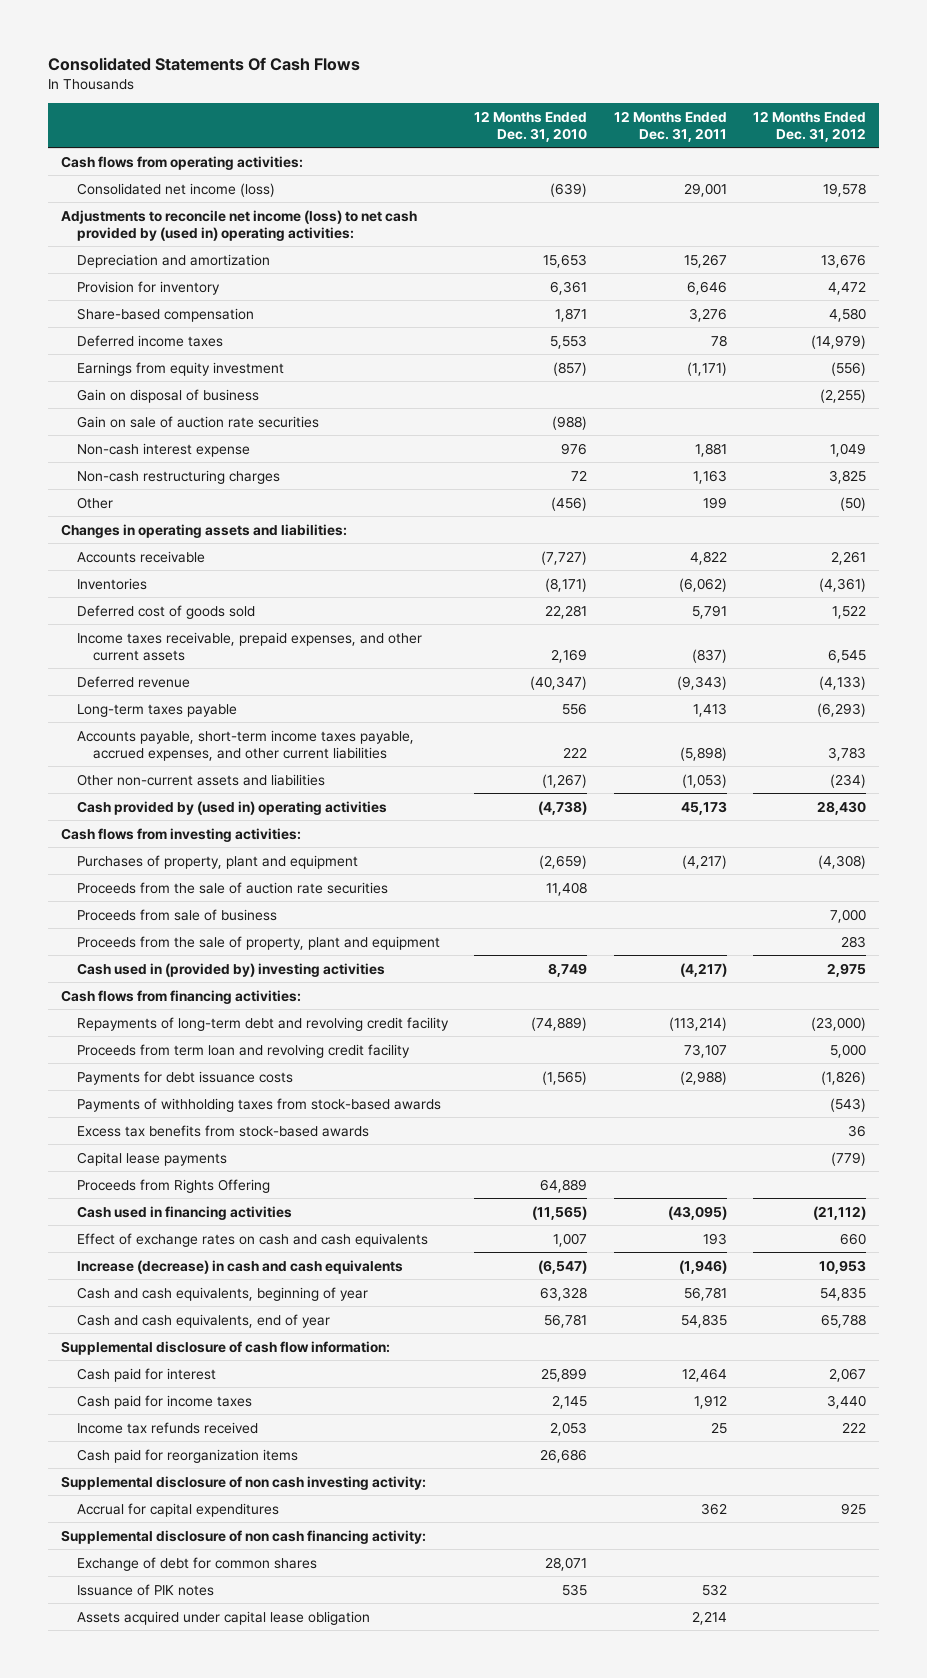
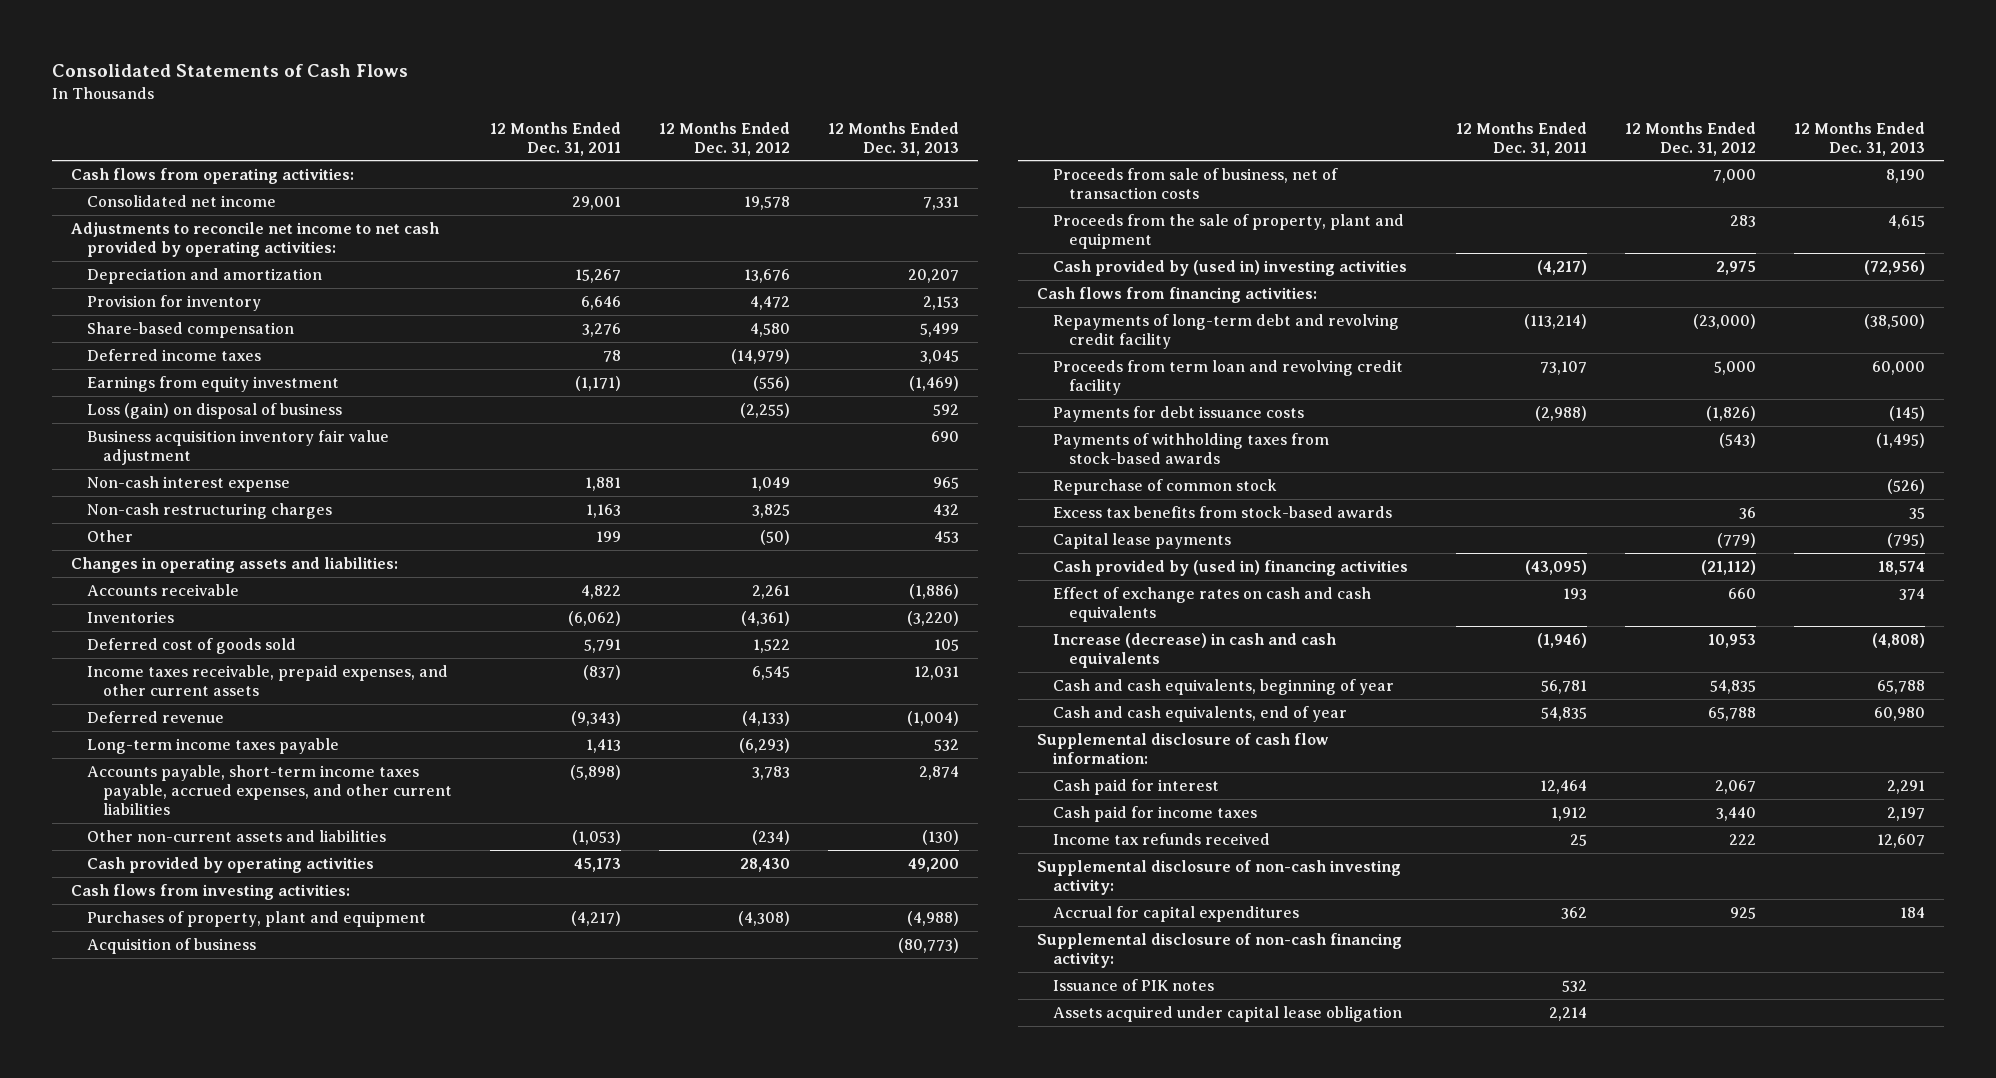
[47,56,360,71] Consolidated Statements Of Cash Flows -> [52,64,409,78] Consolidated Statements of Cash Flows
[474,110,588,142] 12 Months Ended Dec. 31, 2010 -> none
none -> [828,121,960,156] 12 Months Ended Dec. 31, 2013
[77,182,276,197] Consolidated net income (loss) -> [87,194,277,207] Consolidated net income
[60,209,417,241] Adjustments to reconcile net income (loss) to net cash provided by (used in) operating activities: -> [71,221,440,257] Adjustments to reconcile net income to net cash provided by operating activities:
[77,415,320,428] Gain on sale of auction rate securities -> none
[77,388,260,403] Gain on disposal of business -> [87,402,343,419] Loss (gain) on disposal of business
none -> [87,429,390,465] Business acquisition inventory fair value adjustment
[77,703,238,717] Long-term taxes payable -> [87,737,340,754] Long-term income taxes payable
[77,800,388,815] Cash provided by (used in) operating activities -> [87,856,375,873] Cash provided by operating activities
[77,881,389,894] Proceeds from the sale of auction rate securities -> none
none -> [87,937,257,954] Acquisition of business
[77,908,278,921] Proceeds from sale of business -> [1053,167,1339,199] Proceeds from sale of business, net of transaction costs
[77,962,386,977] Cash used in (provided by) investing activities -> [1053,259,1408,276] Cash provided by (used in) investing activities
none -> [1053,478,1278,495] Repurchase of common stock
[77,1178,271,1193] Proceeds from Rights Offering -> none
[77,1205,293,1220] Cash used in financing activities -> [1053,559,1409,576] Cash provided by (used in) financing activities
[77,1448,299,1463] Cash paid for reorganization items -> none
[60,1475,426,1490] Supplemental disclosure of non cash investing activity: -> [1037,859,1402,895] Supplemental disclosure of non-cash investing activity:
[77,1556,318,1571] Exchange of debt for common shares -> none
[60,1529,426,1544] Supplemental disclosure of non cash financing activity: -> [1037,932,1403,968] Supplemental disclosure of non-cash financing activity:

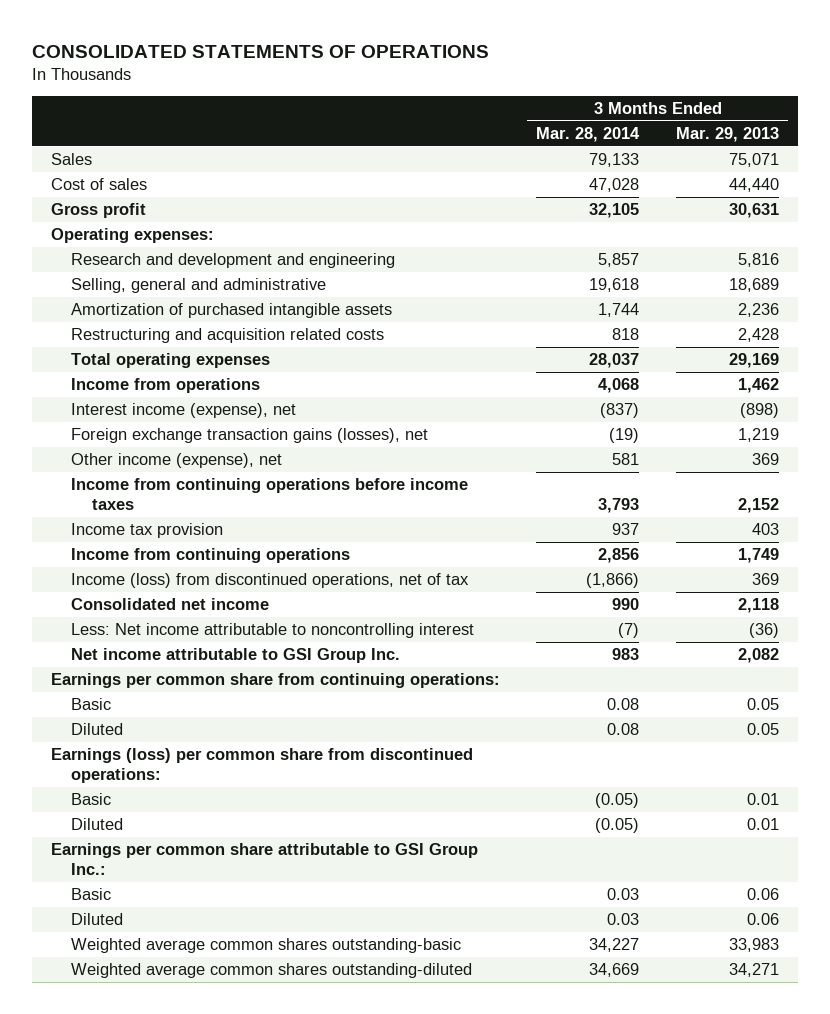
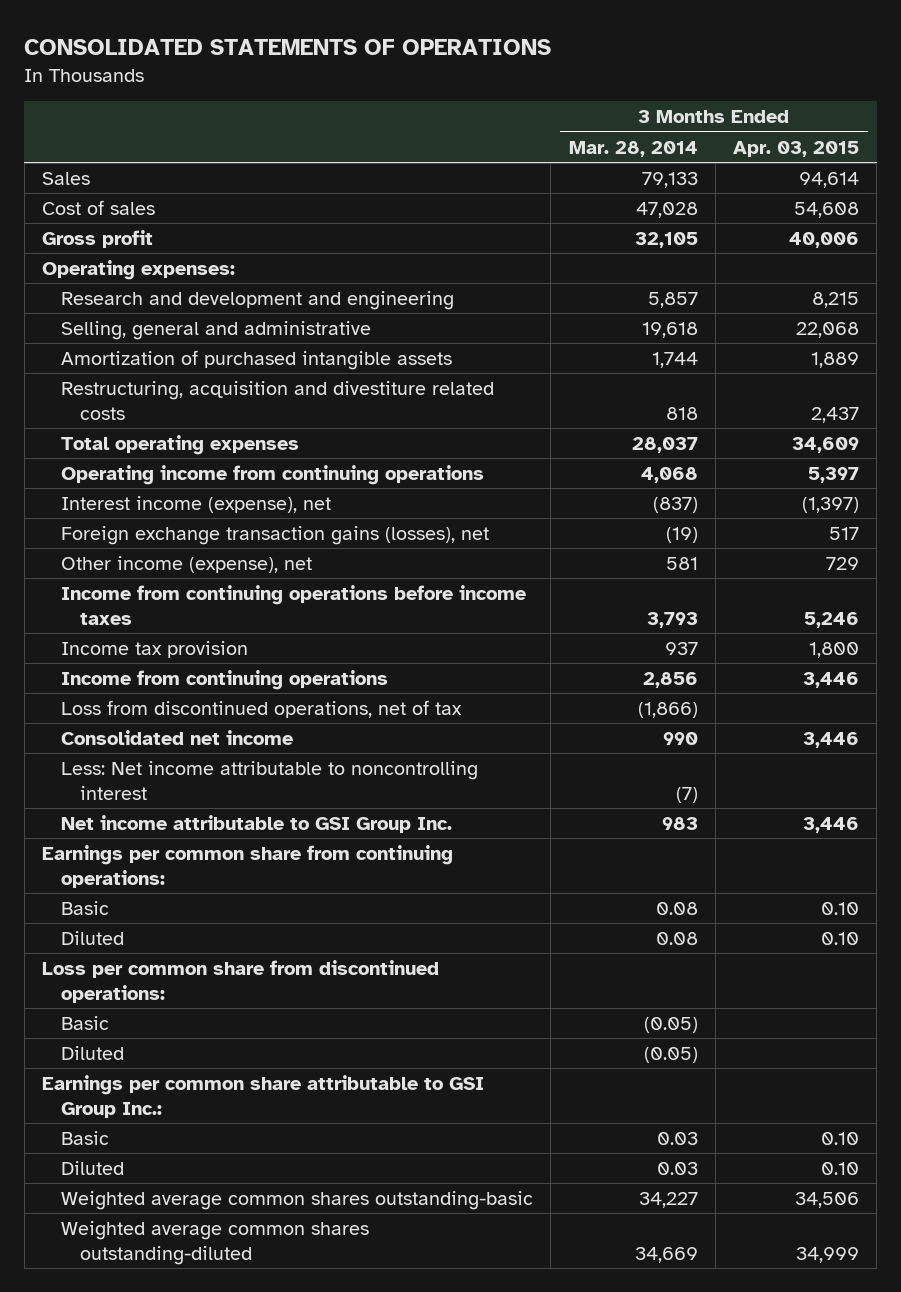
[676,126,780,142] Mar. 29, 2013 -> none
none -> [733,140,860,157] Apr. 03, 2015
[71,328,385,344] Restructuring and acquisition related costs -> [61,380,495,420] Restructuring, acquisition and divestiture related costs
[71,378,261,394] Income from operations -> [61,464,485,485] Operating income from continuing operations
[71,573,470,589] Income (loss) from discontinued operations, net of tax -> [61,699,463,718] Loss from discontinued operations, net of tax
[50,748,473,784] Earnings (loss) per common share from discontinued operations: -> [42,959,440,1003] Loss per common share from discontinued operations:

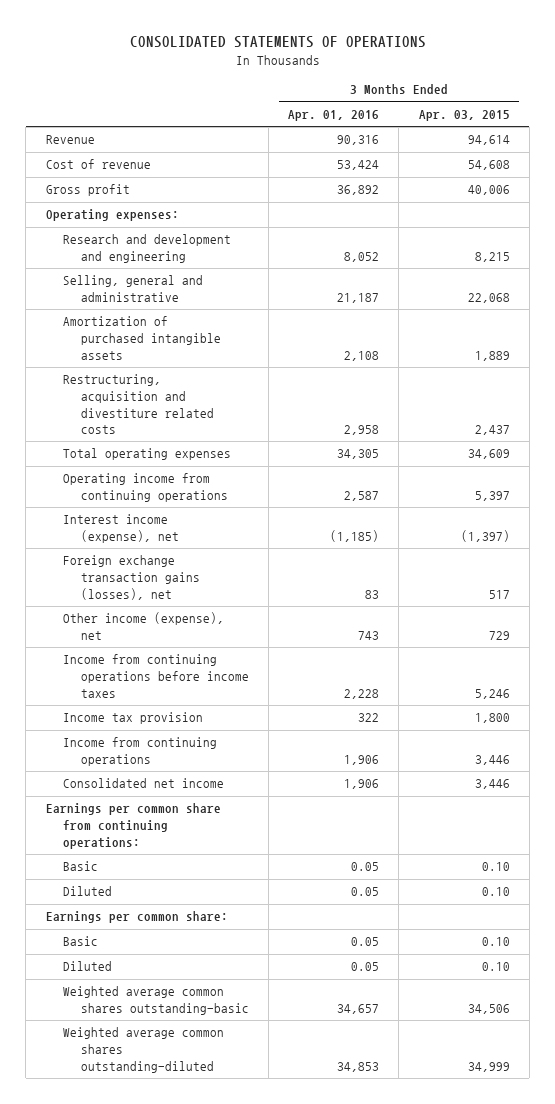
[568,140,698,157] Mar. 28, 2014 -> none
none -> [288,110,380,122] Apr. 01, 2016
[42,171,91,185] Sales -> [45,135,95,145] Revenue
[42,199,156,215] Cost of sales -> [45,159,151,170] Cost of revenue
[61,699,463,718] Loss from discontinued operations, net of tax -> none
[61,760,479,800] Less: Net income attributable to noncontrolling interest -> none
[61,814,453,833] Net income attributable to GSI Group Inc. -> none
[42,959,440,1003] Loss per common share from discontinued operations: -> none
[61,1015,110,1030] Basic -> none
[61,1045,125,1060] Diluted -> none
[42,1074,485,1118] Earnings per common share attributable to GSI Group Inc.: -> [45,911,228,924] Earnings per common share:

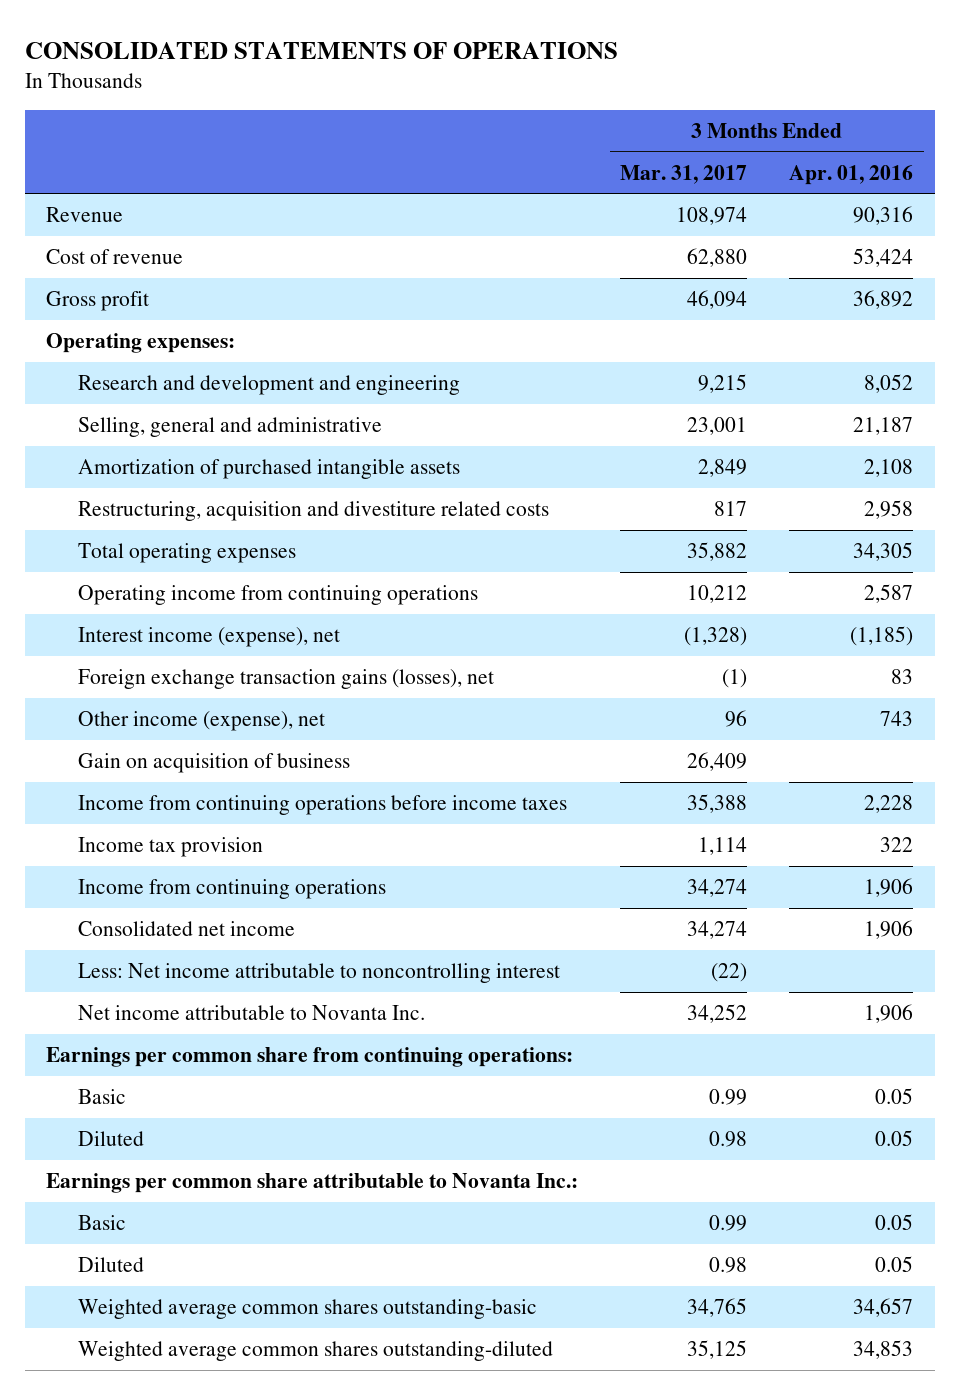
[418,110,510,122] Apr. 03, 2015 -> none
none -> [620,164,748,184] Mar. 31, 2017
none -> [78,753,351,774] Gain on acquisition of business
none -> [78,963,561,984] Less: Net income attributable to noncontrolling interest
none -> [78,1005,426,1021] Net income attributable to Novanta Inc.
[45,911,228,924] Earnings per common share: -> [46,1173,579,1194] Earnings per common share attributable to Novanta Inc.:

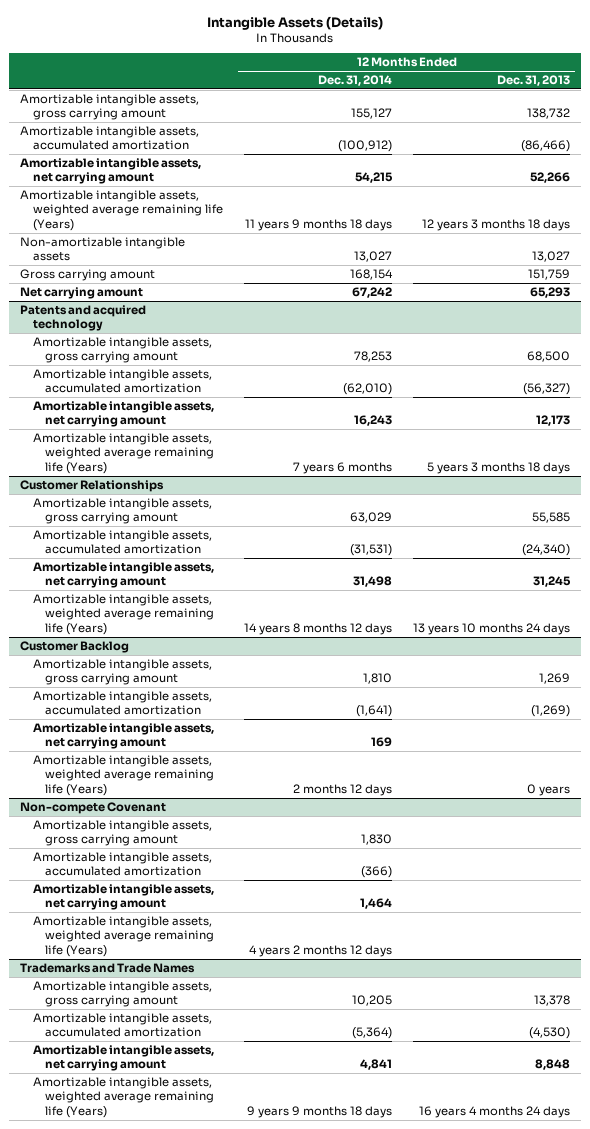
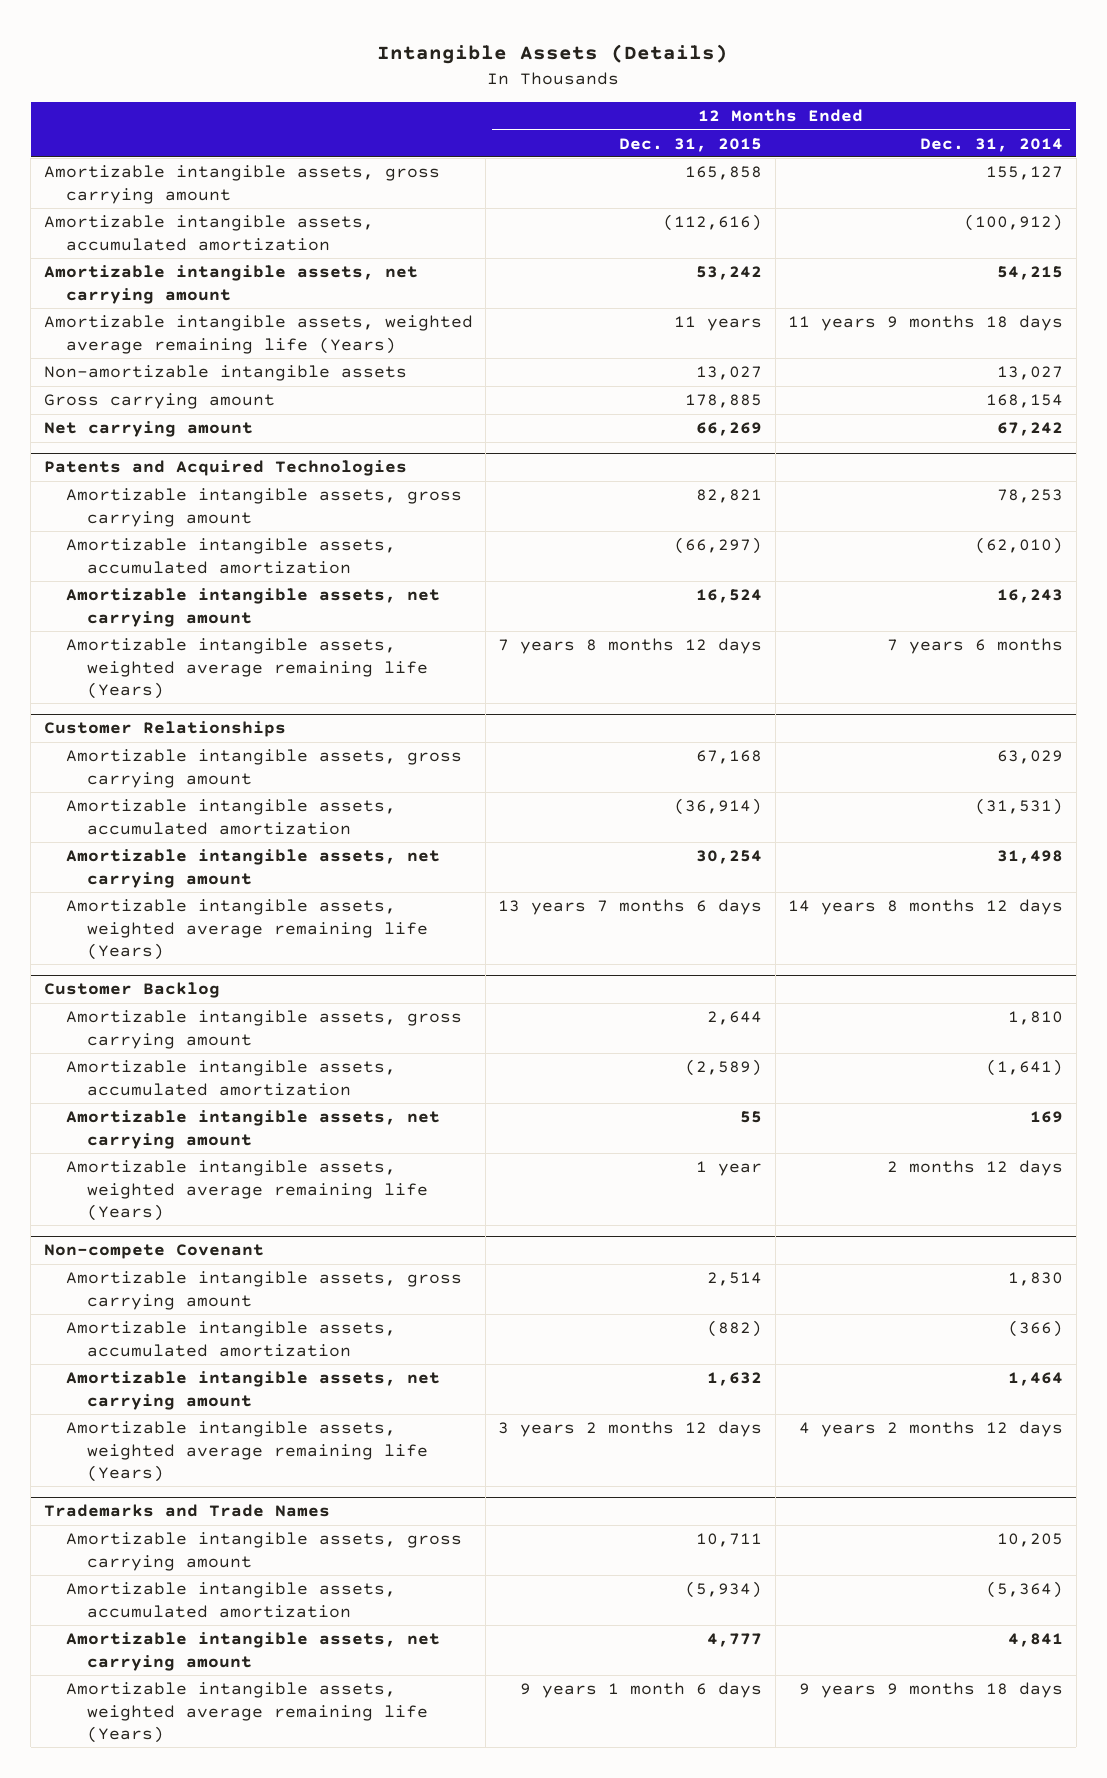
[496,74,570,86] Dec. 31, 2013 -> none
none -> [619,137,763,152] Dec. 31, 2015
[19,304,146,332] Patents and acquired technology -> [43,460,407,477] Patents and Acquired Technologies

